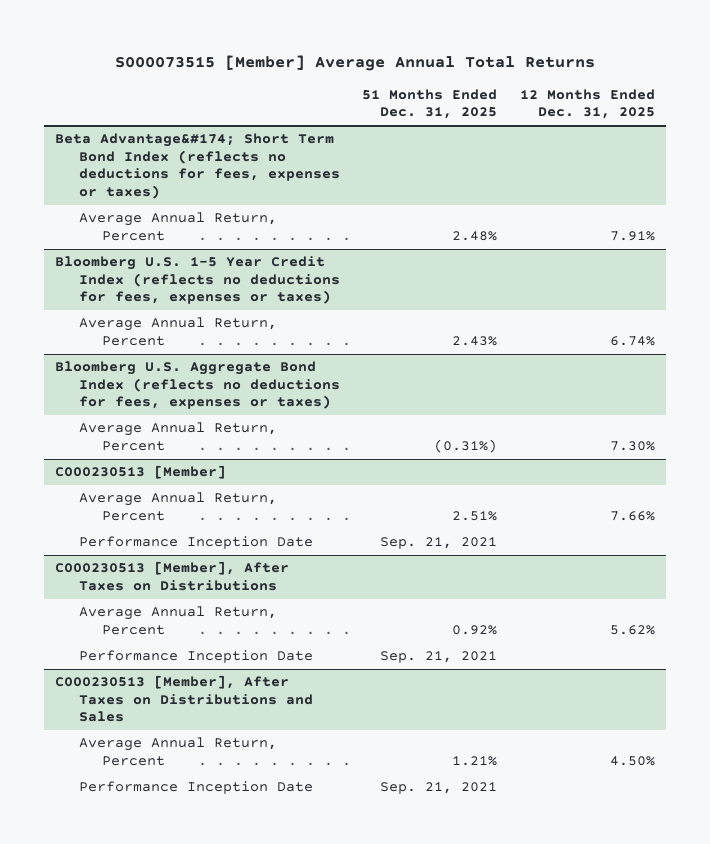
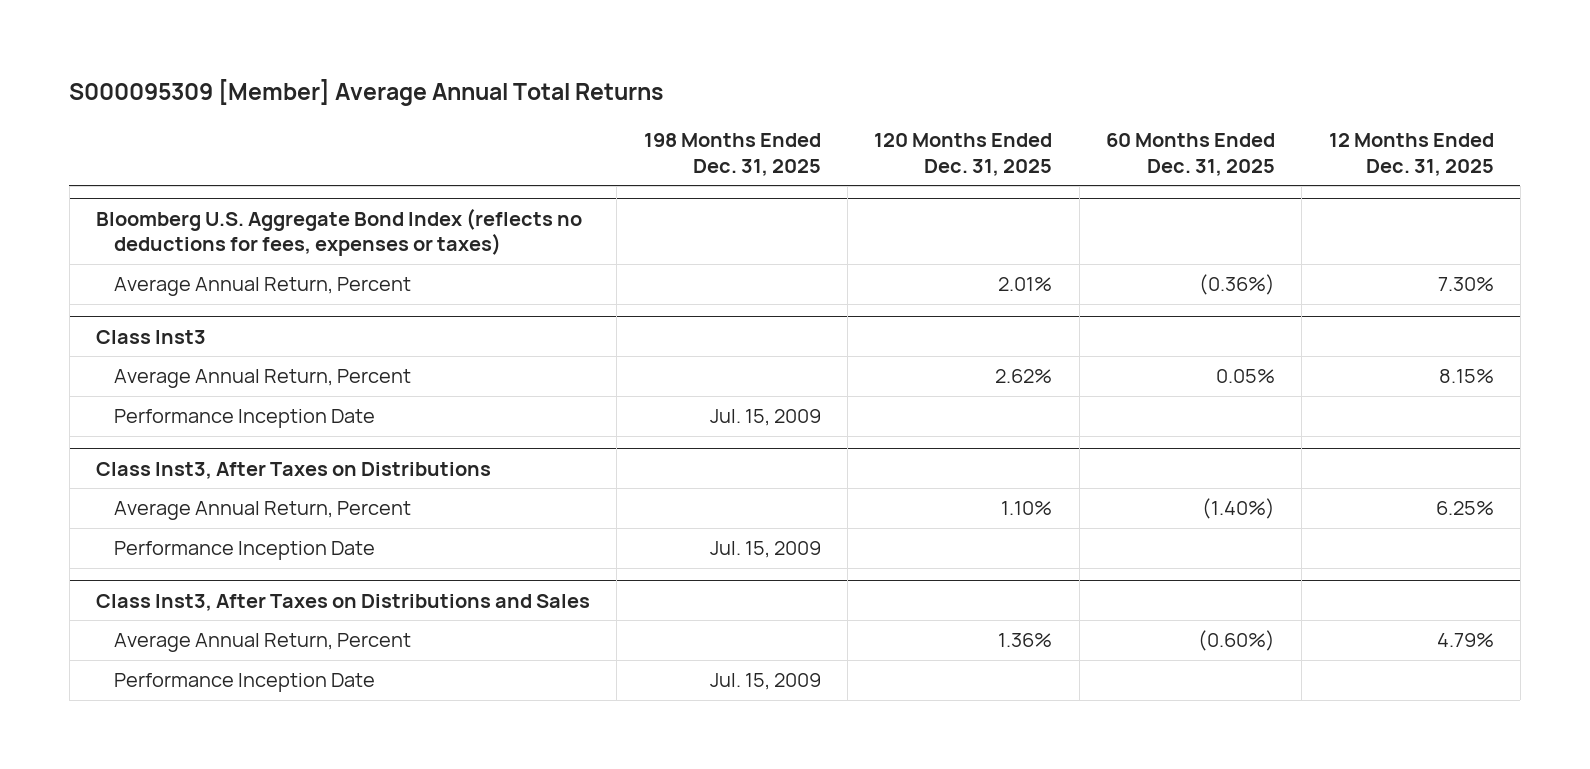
[115,54,596,71] S000073515 [Member] Average Annual Total Returns -> [69,79,664,107] S000095309 [Member] Average Annual Total Returns
[362,88,498,120] 51 Months Ended Dec. 31, 2025 -> none
none -> [643,133,821,176] 198 Months Ended Dec. 31, 2025
none -> [874,133,1053,176] 120 Months Ended Dec. 31, 2025
none -> [1105,133,1275,176] 60 Months Ended Dec. 31, 2025
[55,133,340,199] Beta Advantage&#174; Short Term Bond Index (reflects no deductions for fees, expenses or taxes) -> none
[78,212,277,241] Average Annual Return, Percent -> none
[55,256,340,305] Bloomberg U.S. 1-5 Year Credit Index (reflects no deductions for fees, expenses or taxes) -> none
[78,317,277,346] Average Annual Return, Percent -> none
[55,465,227,480] C000230513 [Member] -> none
[78,492,277,521] Average Annual Return, Percent -> none
[78,536,313,550] Performance Inception Date -> none
none -> [96,329,207,344] Class Inst3
none -> [114,369,412,389] Average Annual Return, Percent
none -> [114,409,376,429] Performance Inception Date
[55,561,290,591] C000230513 [Member], After Taxes on Distributions -> [96,461,492,479] Class Inst3, After Taxes on Distributions
[609,624,655,635] 5.62% -> [1435,501,1494,516] 6.25%
[55,675,313,723] C000230513 [Member], After Taxes on Distributions and Sales -> [96,593,591,611] Class Inst3, After Taxes on Distributions and Sales
[609,755,655,766] 4.50% -> [1436,633,1494,648] 4.79%

